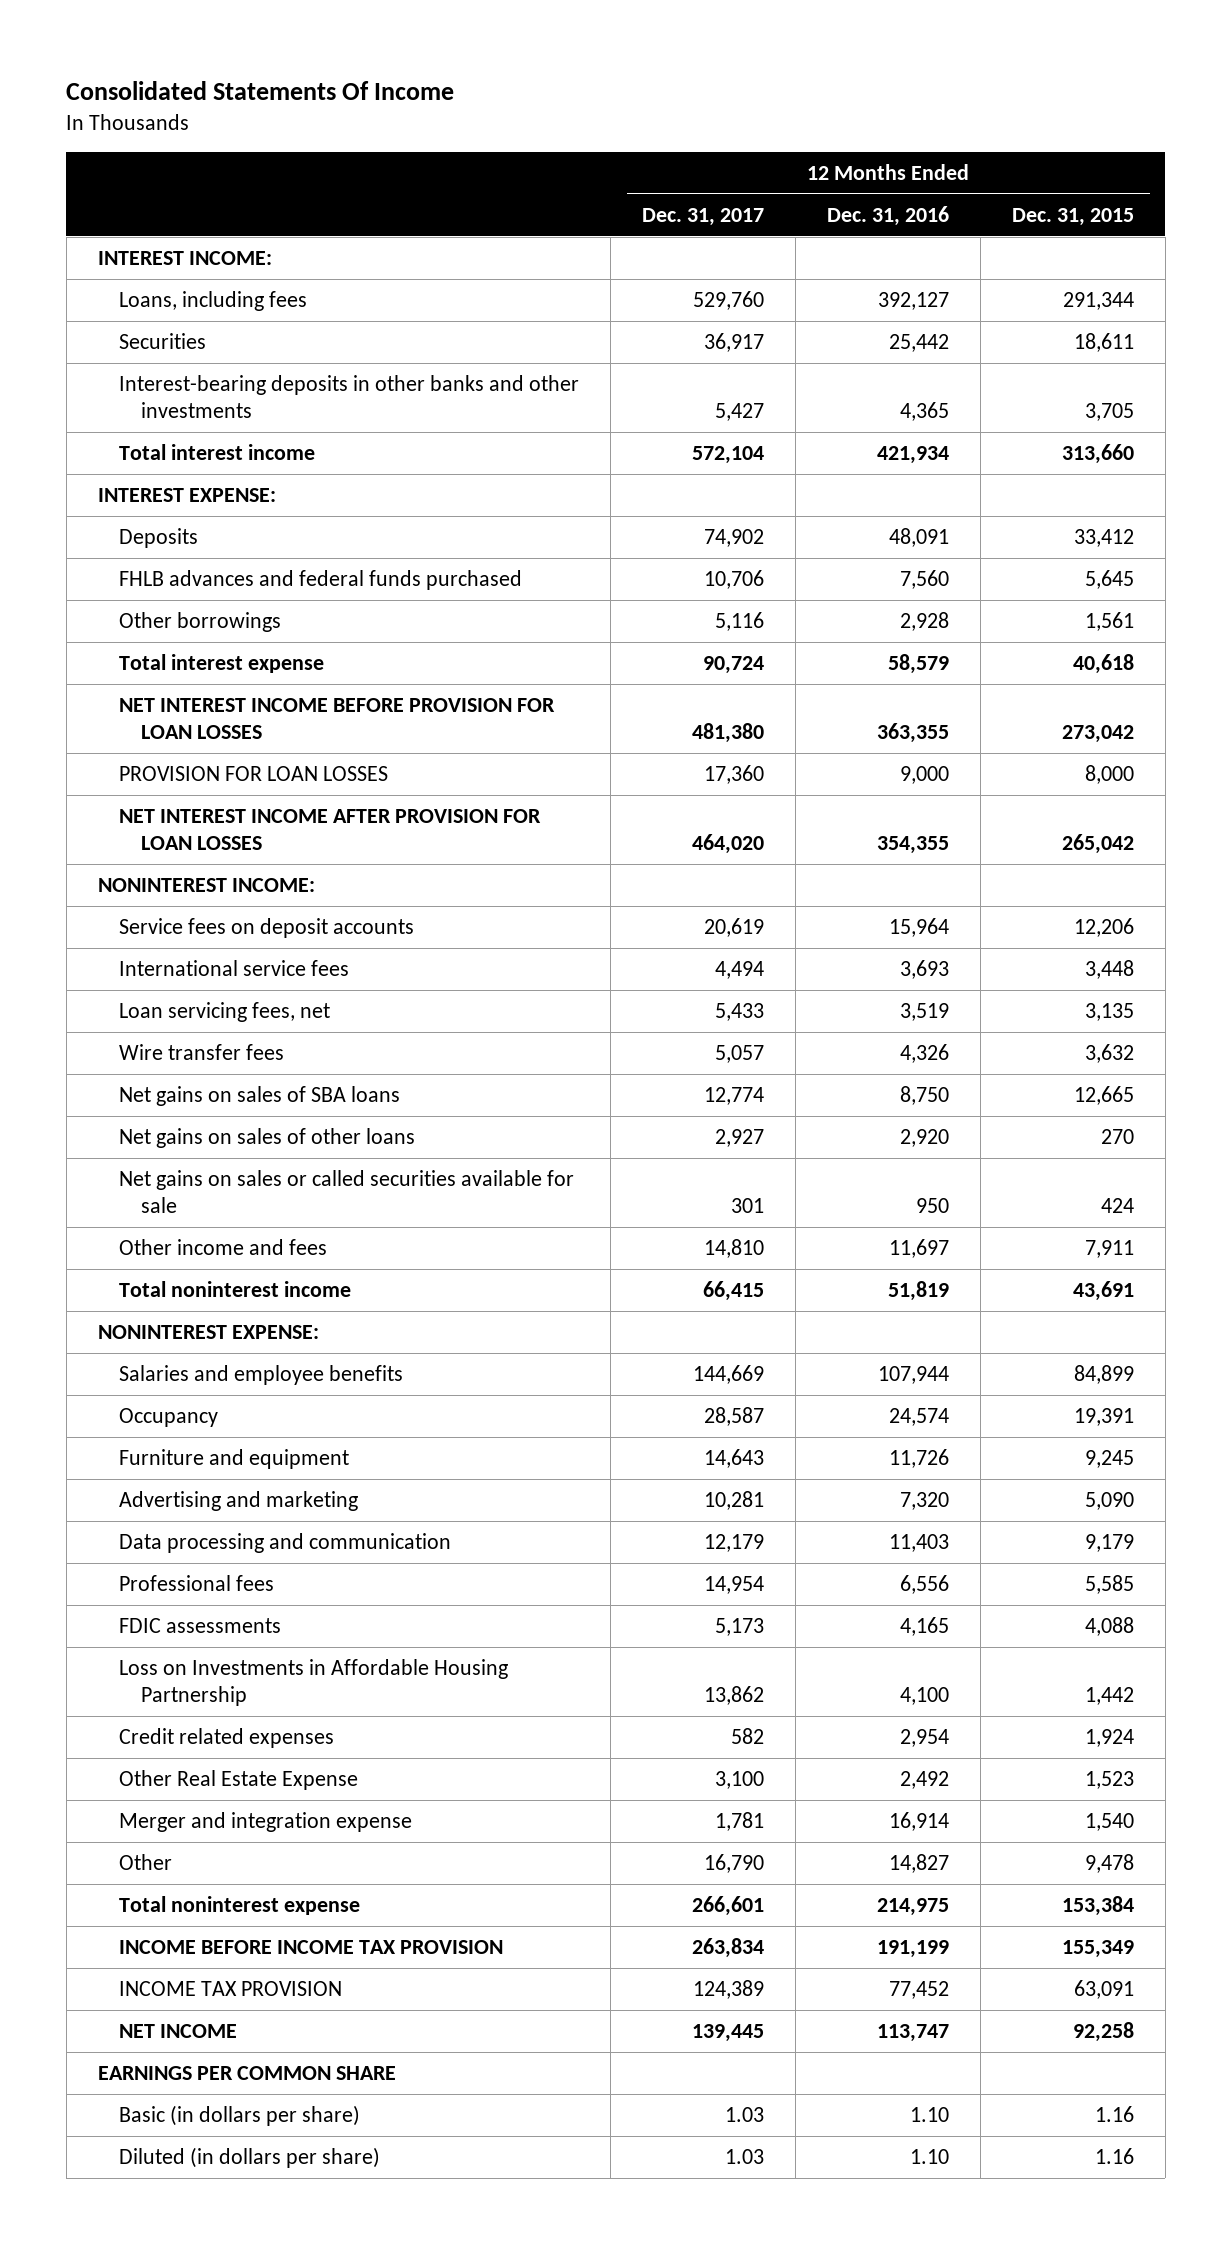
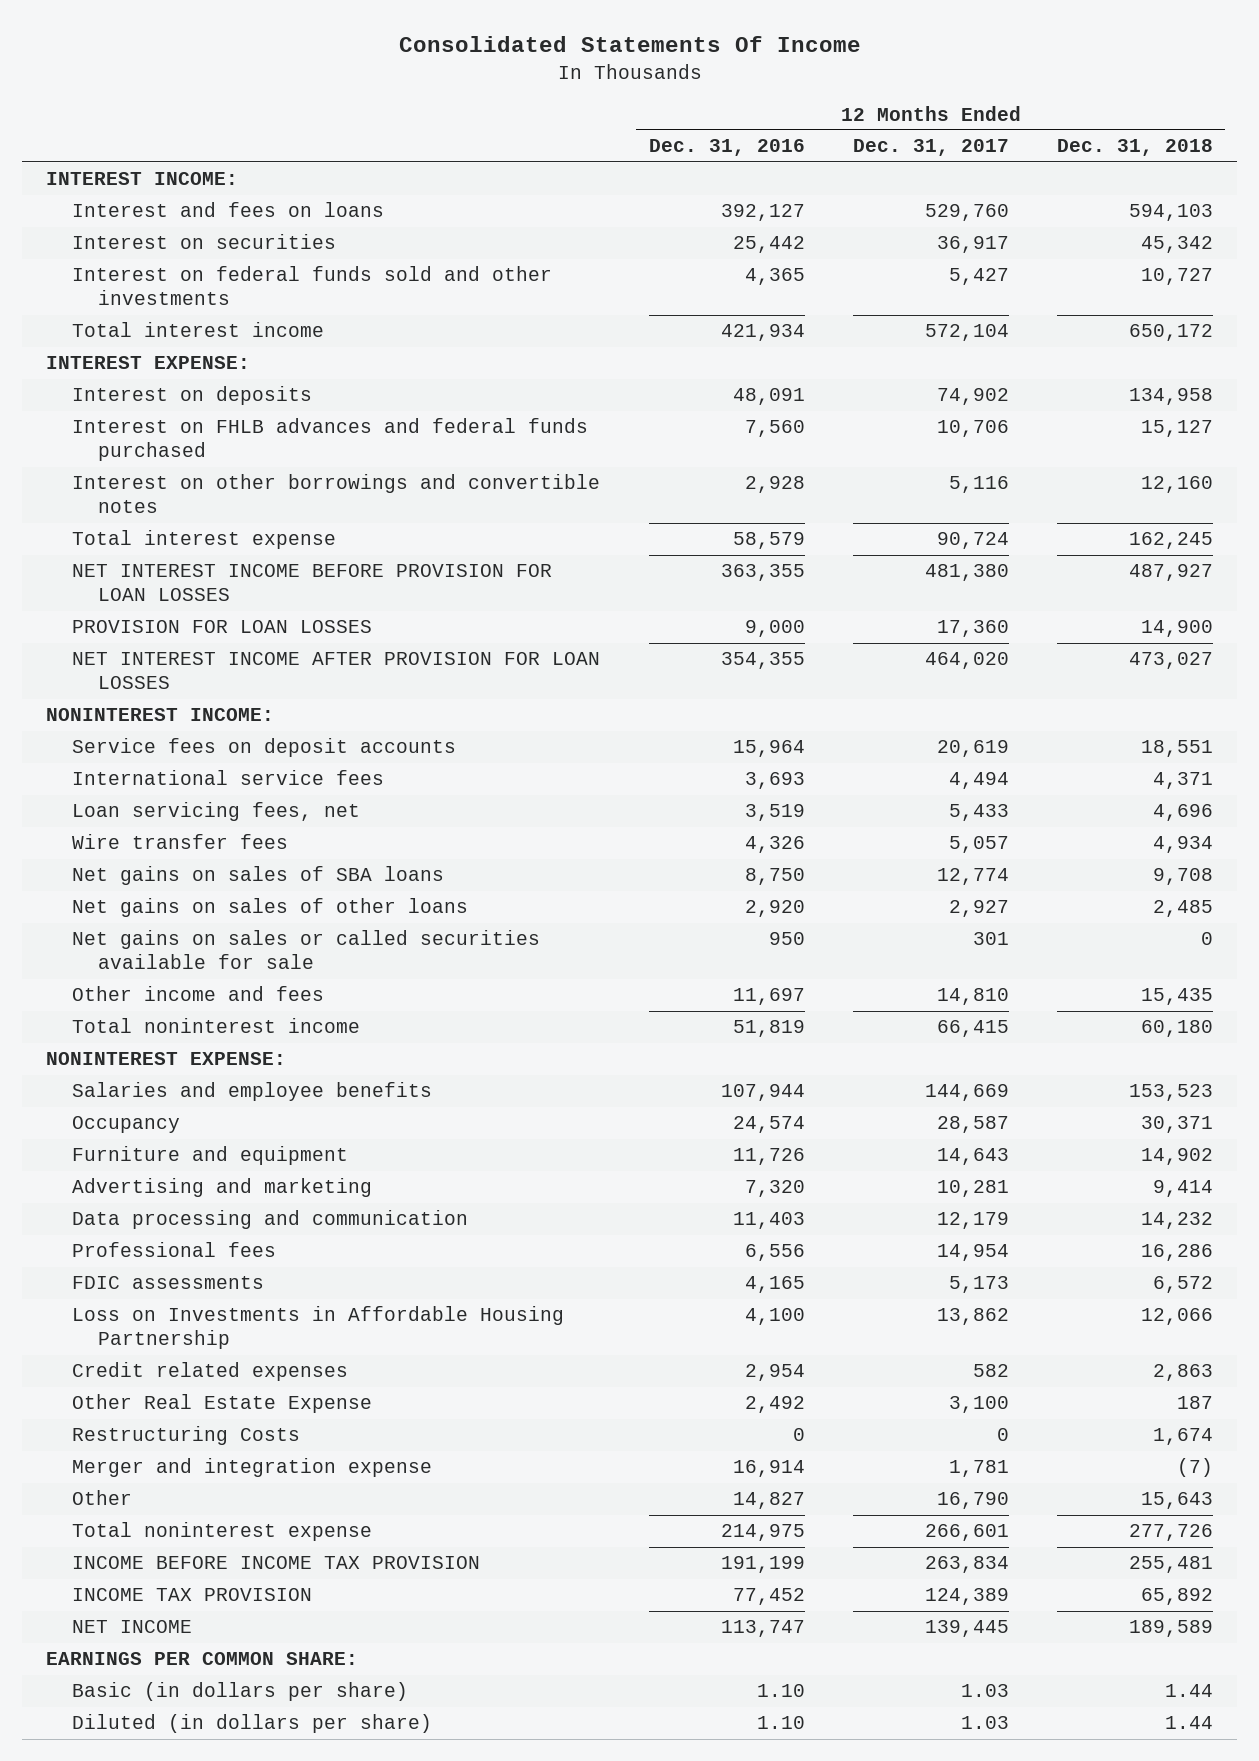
[1012,208,1135,227] Dec. 31, 2015 -> none
none -> [1056,139,1213,157] Dec. 31, 2018
[119,291,308,312] Loans, including fees -> [72,202,385,218] Interest and fees on loans
[119,333,207,350] Securities -> [72,234,337,250] Interest on securities
[119,375,580,419] Interest-bearing deposits in other banks and other investments -> [72,266,553,306] Interest on federal funds sold and other investments
[119,528,199,549] Deposits -> [72,386,313,406] Interest on deposits
[119,570,523,591] FHLB advances and federal funds purchased -> [72,418,589,462] Interest on FHLB advances and federal funds purchased
[119,612,282,633] Other borrowings -> [72,474,601,514] Interest on other borrowings and convertible notes
none -> [72,1426,301,1446] Restructuring Costs
[97,2066,396,2081] EARNINGS PER COMMON SHARE -> [46,1652,359,1666] EARNINGS PER COMMON SHARE:

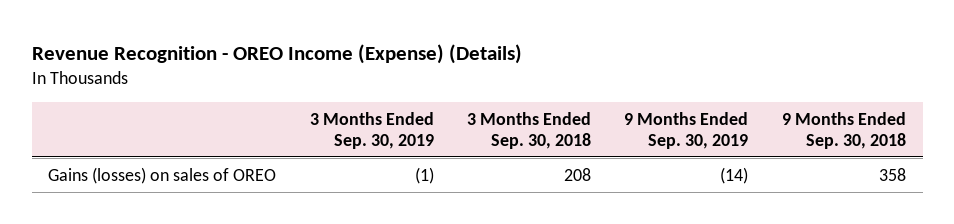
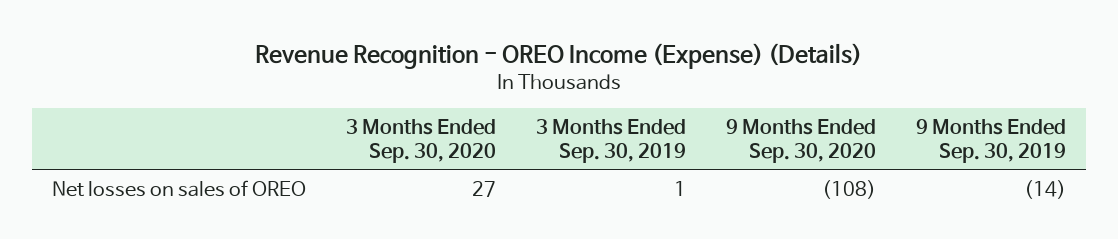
[467,111,592,149] 3 Months Ended Sep. 30, 2018 -> none
[781,111,906,149] 9 Months Ended Sep. 30, 2018 -> none
none -> [345,118,496,163] 3 Months Ended Sep. 30, 2020
none -> [725,118,876,163] 9 Months Ended Sep. 30, 2020
[48,166,277,184] Gains (losses) on sales of OREO -> [51,179,306,197] Net losses on sales of OREO
[414,166,434,184] (1) -> [673,180,686,196] 1

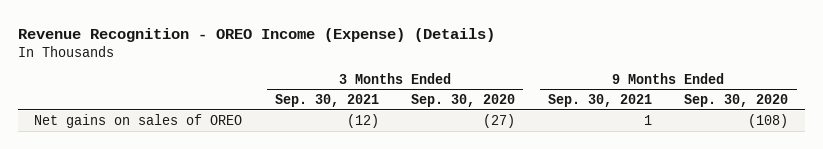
[535,118,686,163] 3 Months Ended Sep. 30, 2019 -> none
[916,118,1067,163] 9 Months Ended Sep. 30, 2019 -> none
none -> [274,94,379,108] Sep. 30, 2021
none -> [547,94,652,108] Sep. 30, 2021
[51,179,306,197] Net losses on sales of OREO -> [34,114,243,129] Net gains on sales of OREO
[471,180,496,197] 27 -> [483,114,516,129] (27)

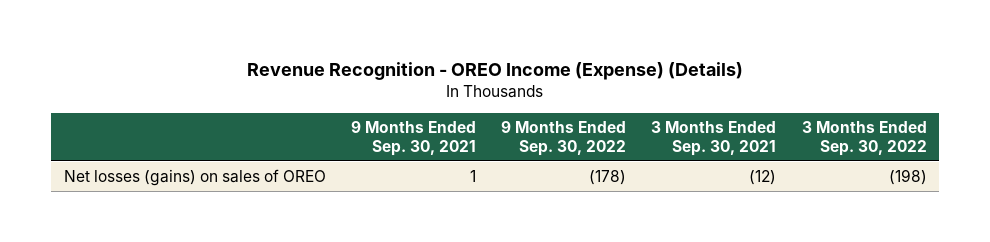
[411,94,516,108] Sep. 30, 2020 -> none
[684,94,789,108] Sep. 30, 2020 -> none
none -> [501,120,627,157] 9 Months Ended Sep. 30, 2022
none -> [801,120,927,157] 3 Months Ended Sep. 30, 2022
[34,114,243,129] Net gains on sales of OREO -> [63,169,326,187] Net losses (gains) on sales of OREO

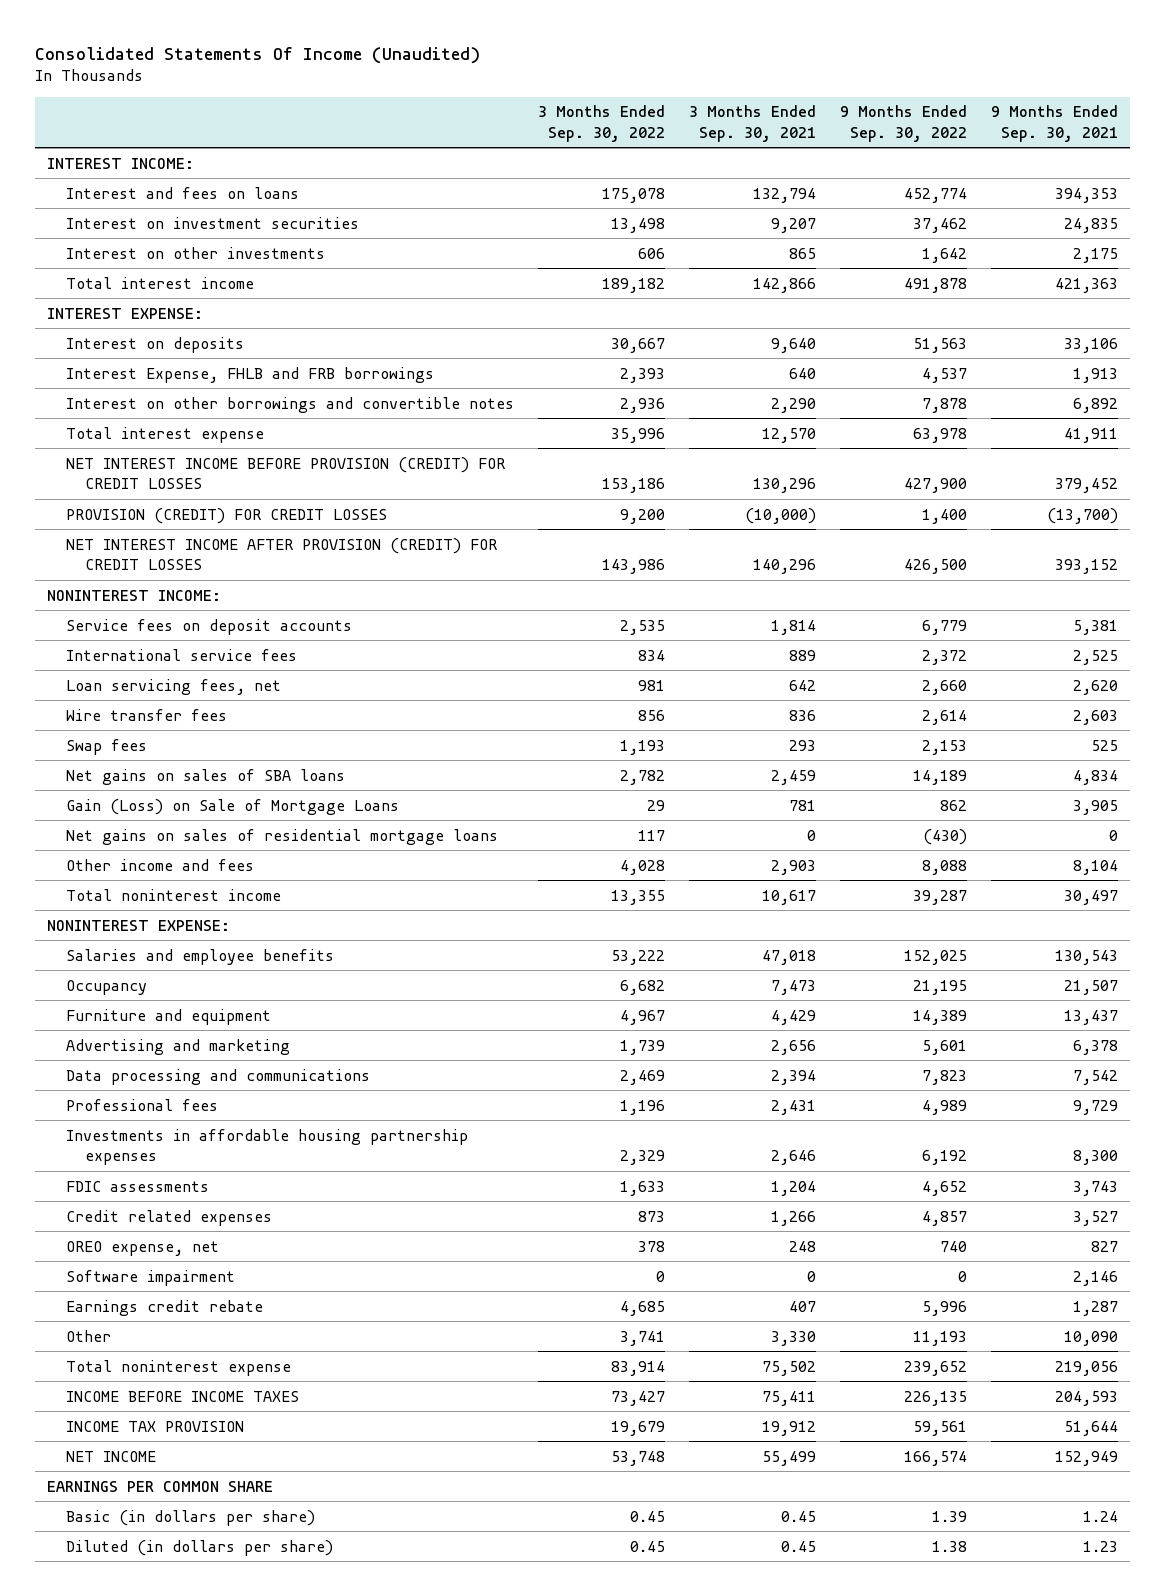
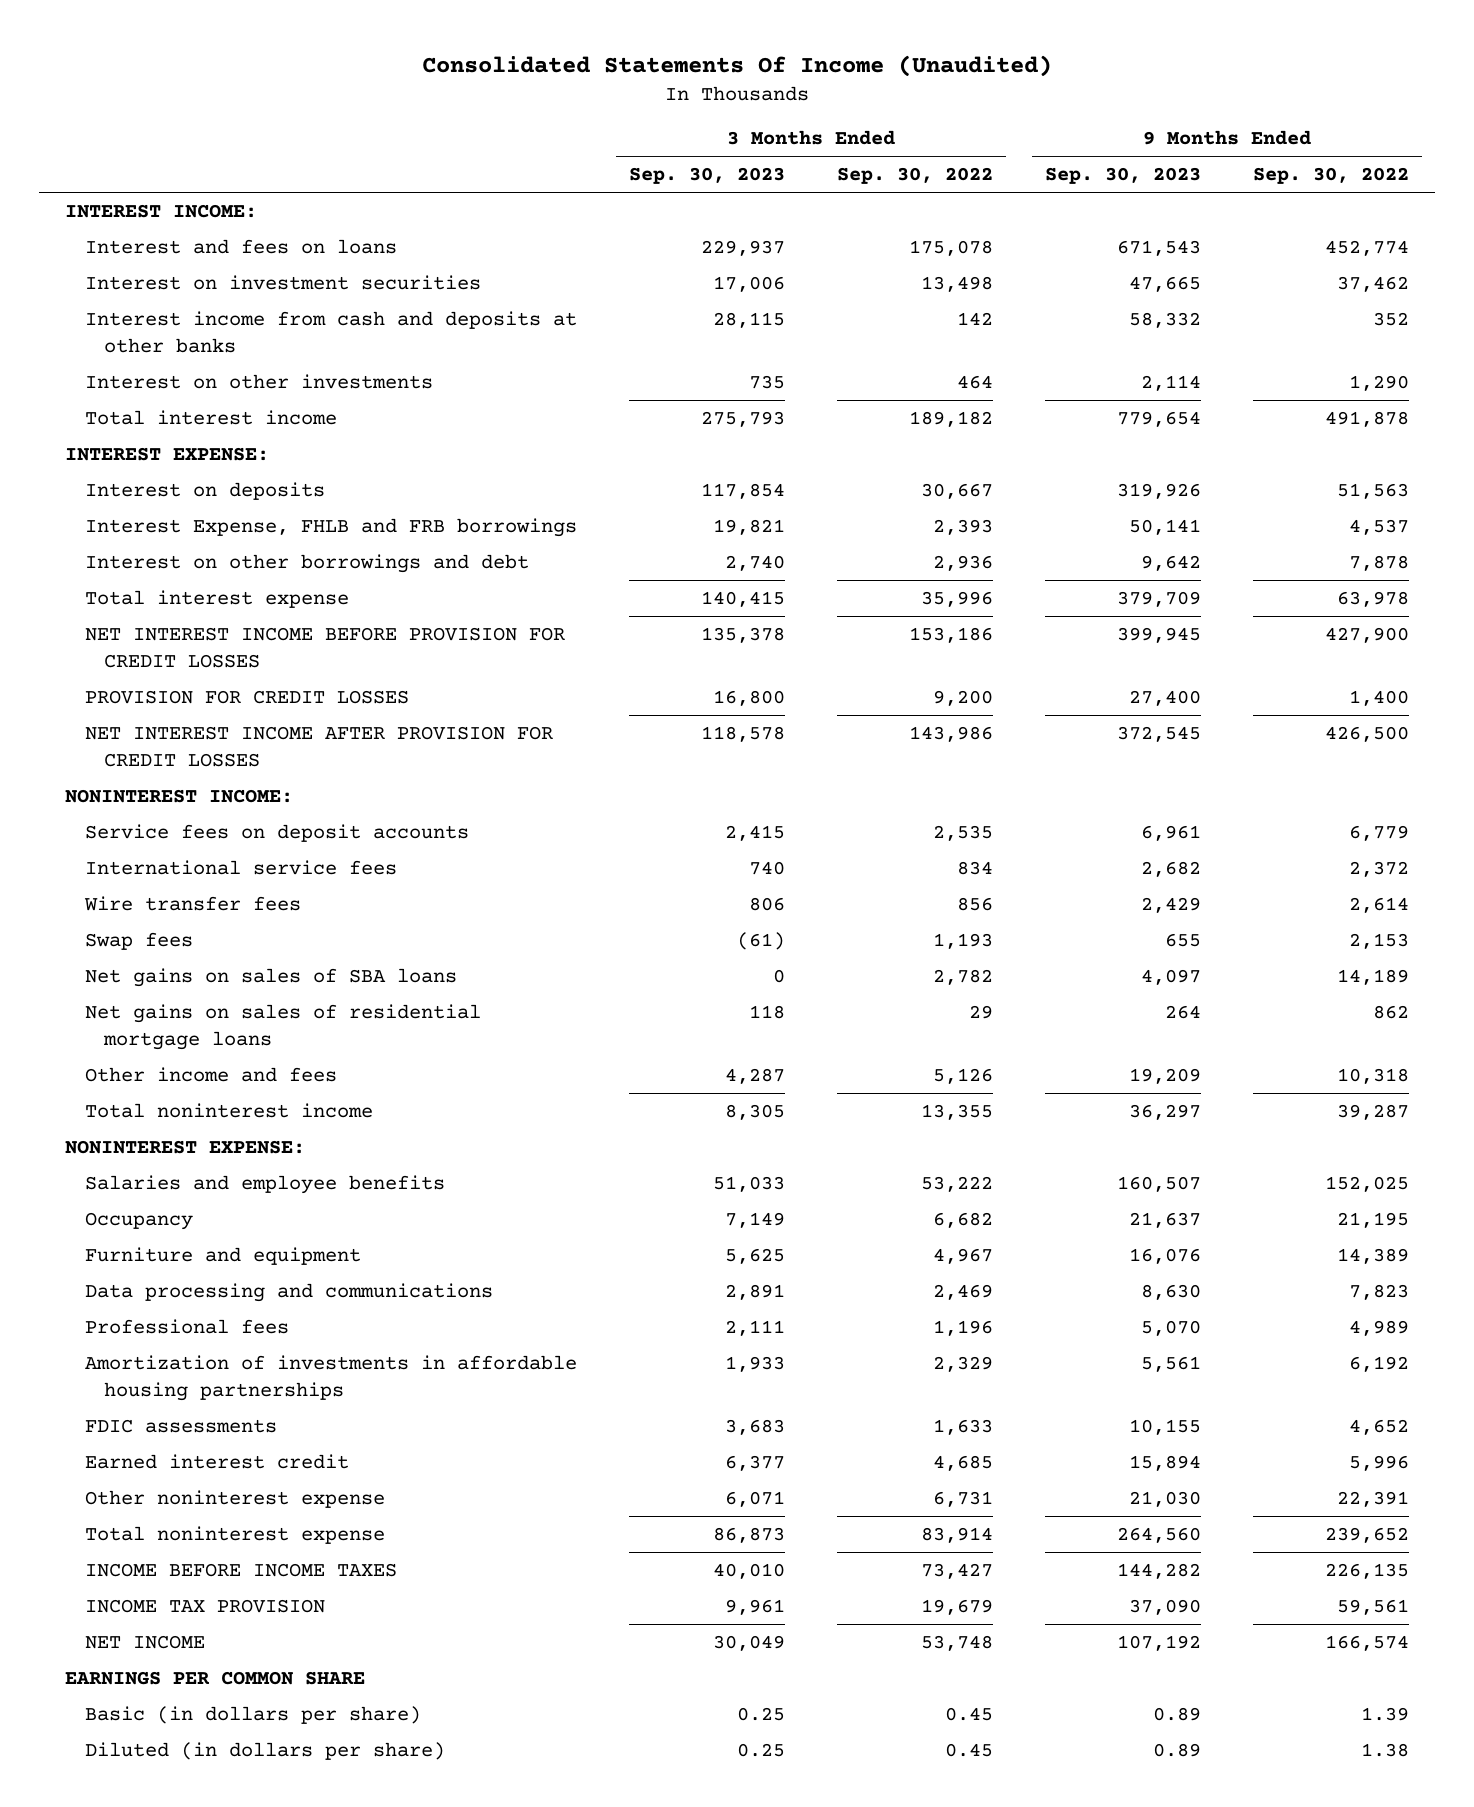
[688,105,816,142] 3 Months Ended Sep. 30, 2021 -> none
[990,105,1118,142] 9 Months Ended Sep. 30, 2021 -> none
none -> [628,167,785,185] Sep. 30, 2023
none -> [1044,167,1201,185] Sep. 30, 2023
none -> [84,311,577,353] Interest income from cash and deposits at other banks
[638,247,666,259] 606 -> [956,375,993,390] 464
[921,247,967,263] 1,642 -> [1348,375,1409,392] 1,290
[66,396,515,413] Interest on other borrowings and convertible notes -> [84,554,529,574] Interest on other borrowings and debt
[66,456,506,489] NET INTEREST INCOME BEFORE PROVISION (CREDIT) FOR CREDIT LOSSES -> [84,627,565,668] NET INTEREST INCOME BEFORE PROVISION FOR CREDIT LOSSES
[66,507,388,524] PROVISION (CREDIT) FOR CREDIT LOSSES -> [84,690,409,705] PROVISION FOR CREDIT LOSSES
[66,537,498,570] NET INTEREST INCOME AFTER PROVISION (CREDIT) FOR CREDIT LOSSES -> [84,726,553,767] NET INTEREST INCOME AFTER PROVISION FOR CREDIT LOSSES
[66,678,282,695] Loan servicing fees, net -> none
[66,828,499,845] Net gains on sales of residential mortgage loans -> none
[66,798,400,815] Gain (Loss) on Sale of Mortgage Loans -> [84,1004,481,1050] Net gains on sales of residential mortgage loans
[620,859,666,875] 4,028 -> [932,1068,993,1085] 5,126
[921,859,967,875] 8,088 -> [1336,1068,1409,1085] 10,318
[66,1038,291,1055] Advertising and marketing -> none
[66,1128,469,1165] Investments in affordable housing partnership expenses -> [84,1355,577,1401] Amortization of investments in affordable housing partnerships
[66,1209,273,1226] Credit related expenses -> none
[66,1240,220,1256] OREO expense, net -> none
[66,1269,236,1286] Software impairment -> none
[66,1299,264,1316] Earnings credit rebate -> [84,1454,349,1470] Earned interest credit
[66,1329,112,1342] Other -> [84,1490,385,1509] Other noninterest expense
[620,1330,666,1346] 3,741 -> [932,1491,993,1508] 6,731
[912,1330,967,1346] 11,193 -> [1336,1491,1409,1508] 22,391

